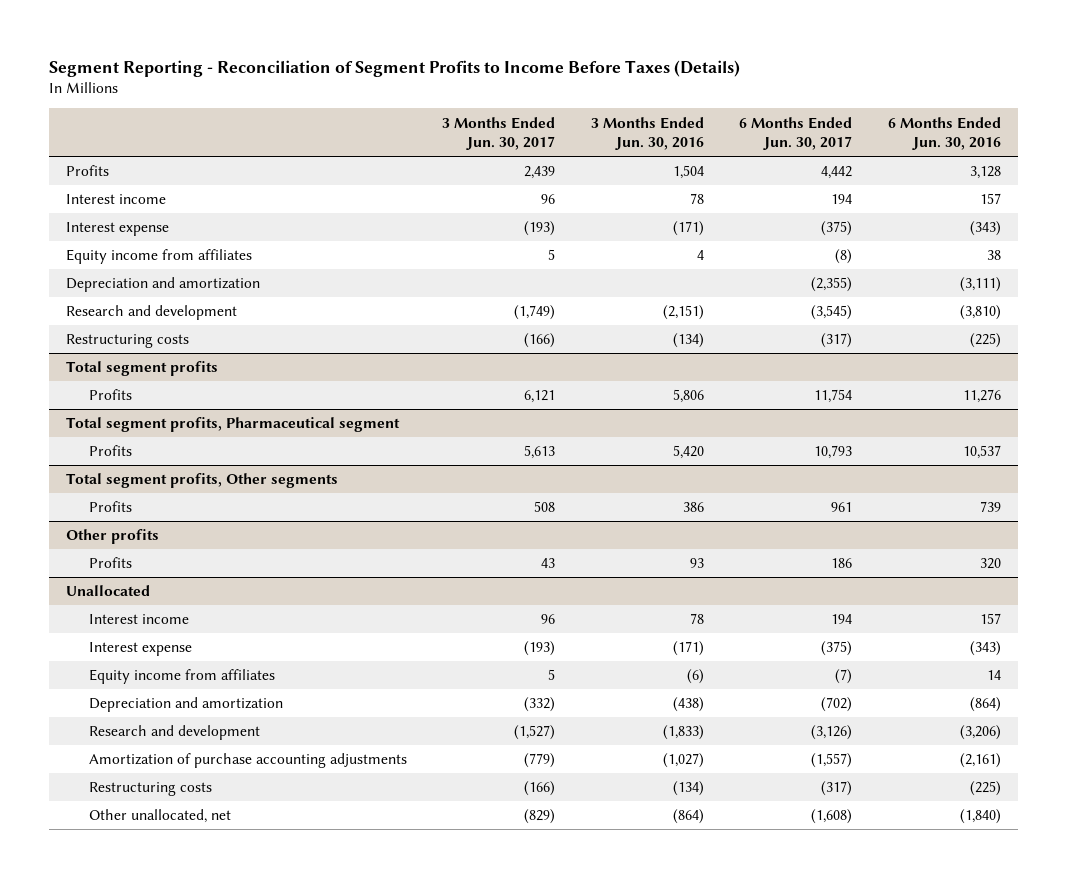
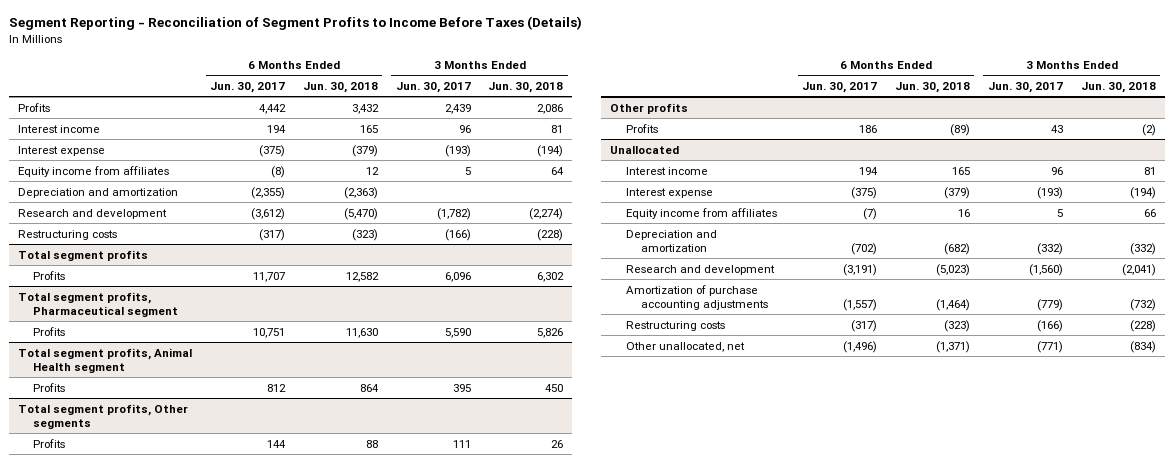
[590,116,704,151] 3 Months Ended Jun. 30, 2016 -> none
[887,116,1001,151] 6 Months Ended Jun. 30, 2016 -> none
none -> [302,82,378,94] Jun. 30, 2018
none -> [488,82,564,94] Jun. 30, 2018
[514,305,556,321] (1,749) -> [436,207,471,220] (1,782)
[811,305,853,321] (3,545) -> [251,207,286,220] (3,612)
[524,390,556,404] 6,121 -> [444,271,471,282] 6,096
[814,389,853,404] 11,754 -> [253,271,286,282] 11,707
[524,445,556,460] 5,613 -> [444,327,471,338] 5,590
[814,445,853,460] 10,793 -> [253,327,286,338] 10,751
none -> [18,347,193,374] Total segment profits, Animal Health segment
none -> [33,382,66,392] Profits
[534,501,556,513] 508 -> [452,439,471,448] 111
[831,502,853,513] 961 -> [267,439,287,448] 144
[514,725,556,741] (1,527) -> [1028,263,1063,276] (1,560)
[811,725,853,741] (3,126) -> [843,263,878,276] (3,191)
[524,809,556,825] (829) -> [1036,340,1063,353] (771)
[811,809,853,825] (1,608) -> [843,340,878,353] (1,496)

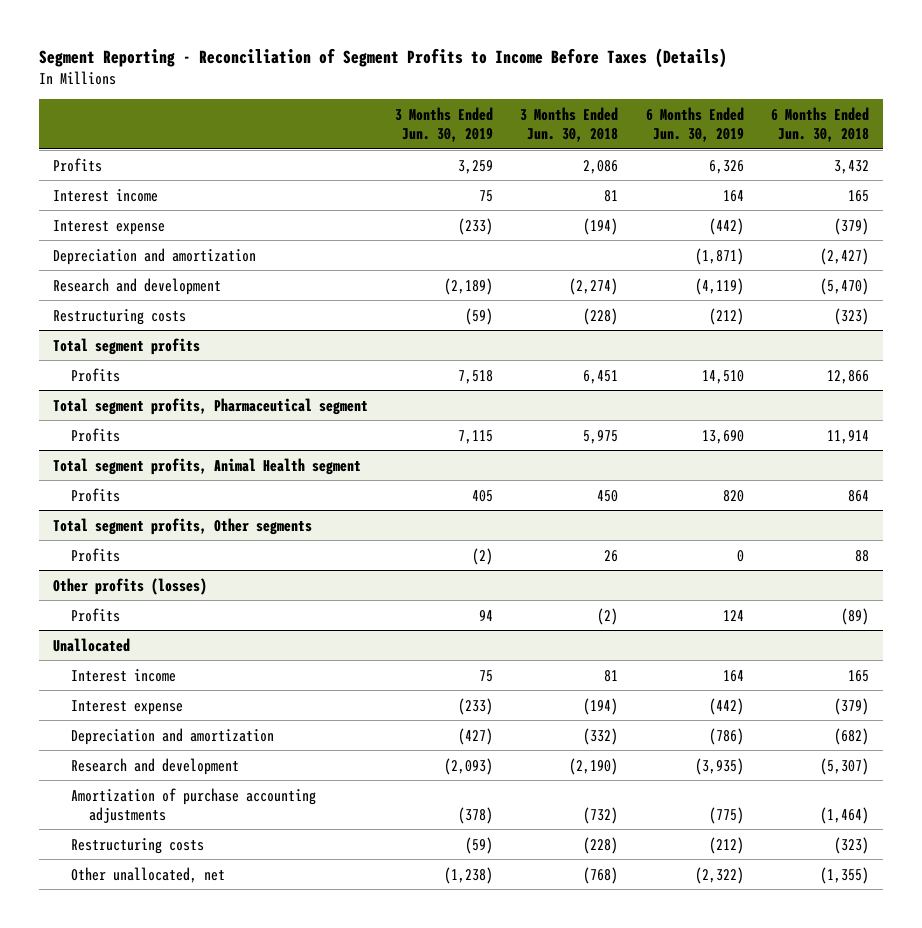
[210,82,286,94] Jun. 30, 2017 -> none
[395,82,471,94] Jun. 30, 2017 -> none
none -> [395,106,494,143] 3 Months Ended Jun. 30, 2019
none -> [645,106,744,143] 6 Months Ended Jun. 30, 2019
[18,165,170,177] Equity income from affiliates -> none
[343,186,378,199] (2,363) -> [819,247,869,265] (2,427)
[345,271,379,282] 12,582 -> [826,369,869,384] 12,866
[537,271,565,282] 6,302 -> [583,369,619,384] 6,451
[345,327,378,338] 11,630 -> [826,429,869,444] 11,914
[537,327,564,338] 5,826 -> [583,429,619,444] 5,975
[610,102,689,114] Other profits -> [53,577,208,595] Other profits (losses)
[625,207,777,219] Equity income from affiliates -> none
[936,263,971,276] (5,023) -> [819,757,869,775] (5,307)
[1121,263,1156,276] (2,041) -> [569,757,619,775] (2,190)
[936,340,971,353] (1,371) -> [819,866,869,884] (1,355)
[1129,340,1156,353] (834) -> [583,866,619,884] (768)

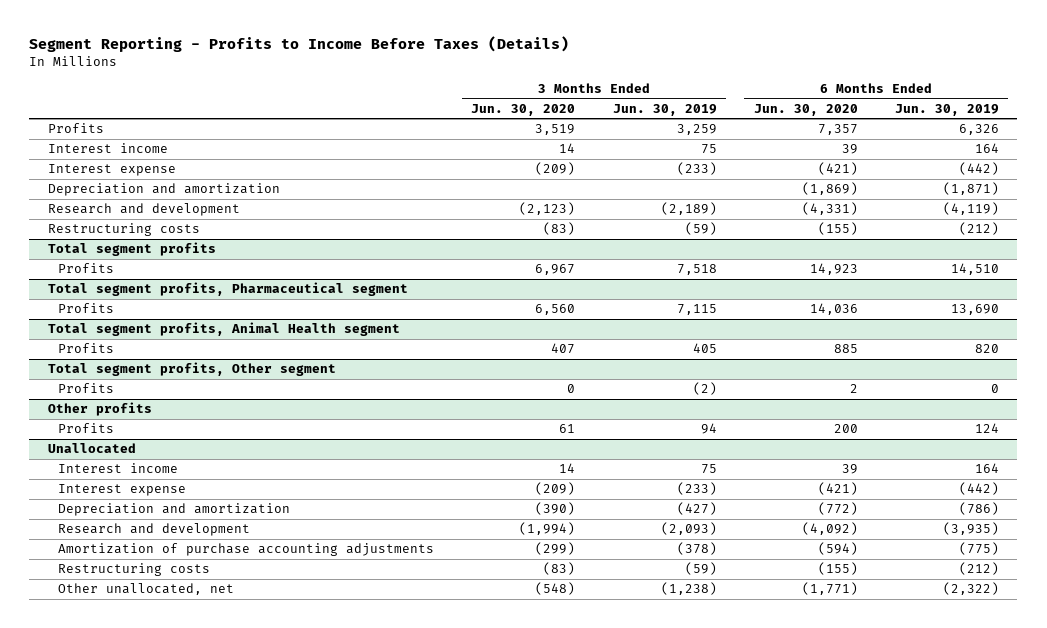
[39,48,728,69] Segment Reporting - Reconciliation of Segment Profits to Income Before Taxes (Details) -> [29,35,570,52] Segment Reporting - Profits to Income Before Taxes (Details)
[520,106,619,143] 3 Months Ended Jun. 30, 2018 -> none
[770,106,869,143] 6 Months Ended Jun. 30, 2018 -> none
none -> [471,103,576,116] Jun. 30, 2020
none -> [753,103,858,116] Jun. 30, 2020
[53,517,313,535] Total segment profits, Other segments -> [47,362,336,377] Total segment profits, Other segment
[53,577,208,595] Other profits (losses) -> [47,402,152,417] Other profits

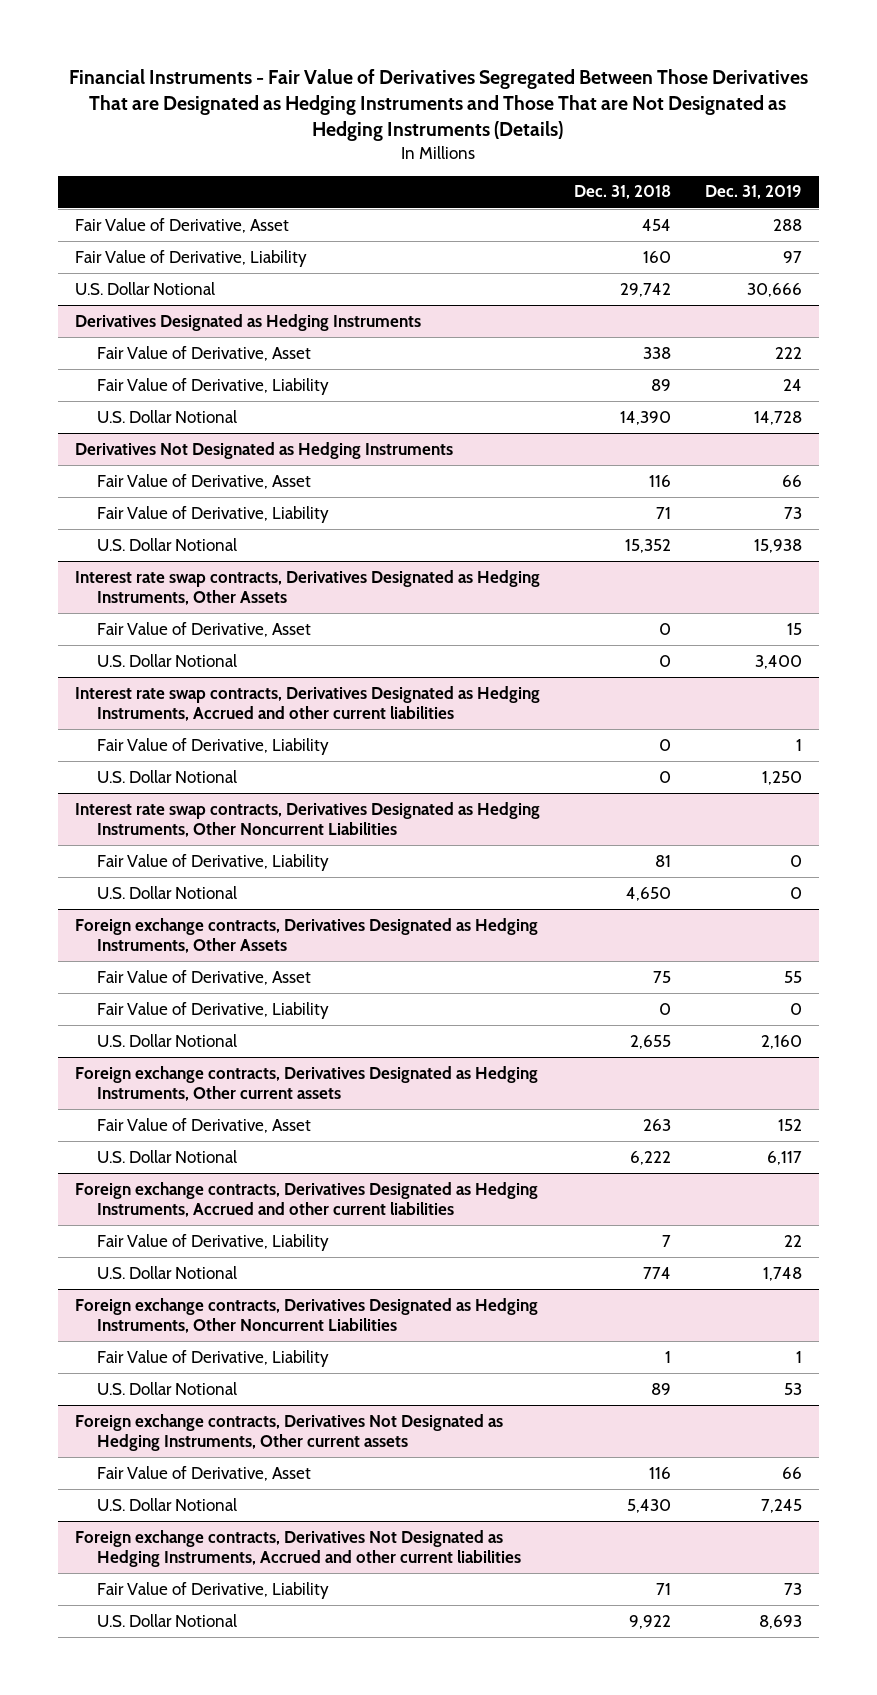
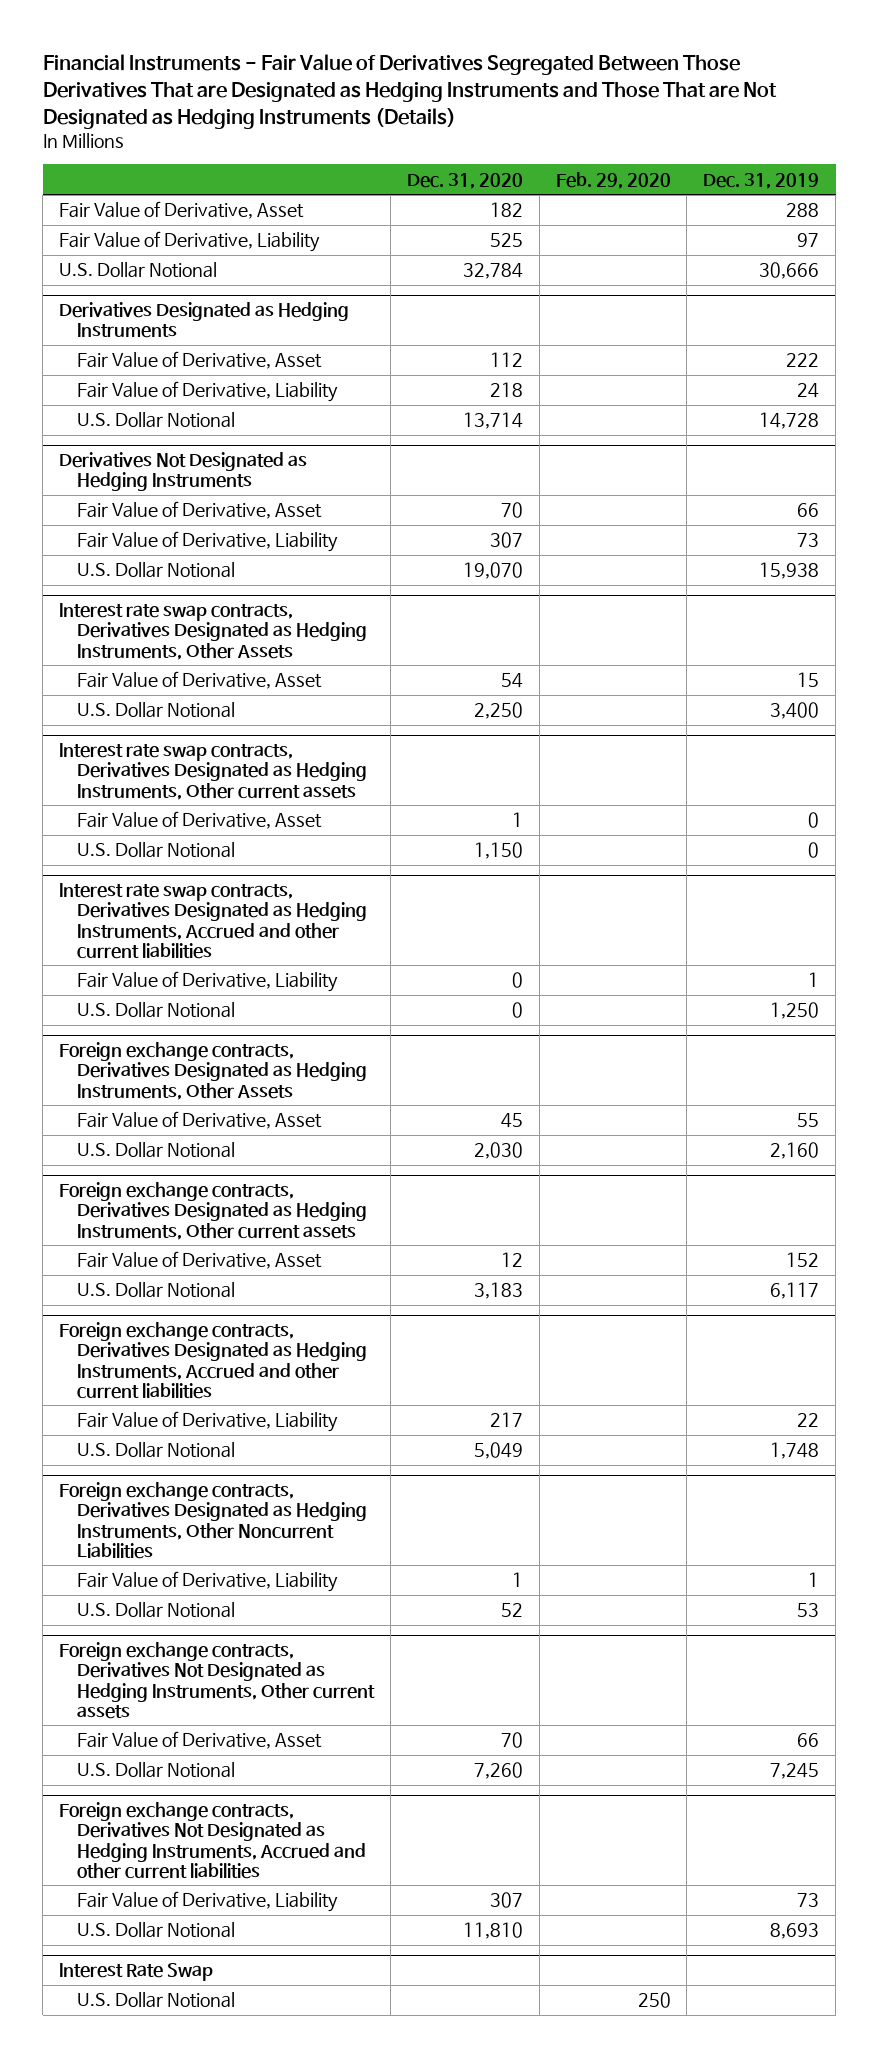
[573,185,671,200] Dec. 31, 2018 -> none
none -> [406,172,523,189] Dec. 31, 2020
none -> [555,171,671,189] Feb. 29, 2020
none -> [59,743,368,800] Interest rate swap contracts, Derivatives Designated as Hedging Instruments, Other current assets
none -> [77,811,323,830] Fair Value of Derivative, Asset
none -> [77,842,236,859] U.S. Dollar Notional
[74,801,540,838] Interest rate swap contracts, Derivatives Designated as Hedging Instruments, Other Noncurrent Liabilities -> none
[97,853,330,871] Fair Value of Derivative, Liability -> none
[97,885,238,899] U.S. Dollar Notional -> none
[97,1001,330,1019] Fair Value of Derivative, Liability -> none
none -> [59,1963,214,1982] Interest Rate Swap
none -> [77,1992,236,2009] U.S. Dollar Notional

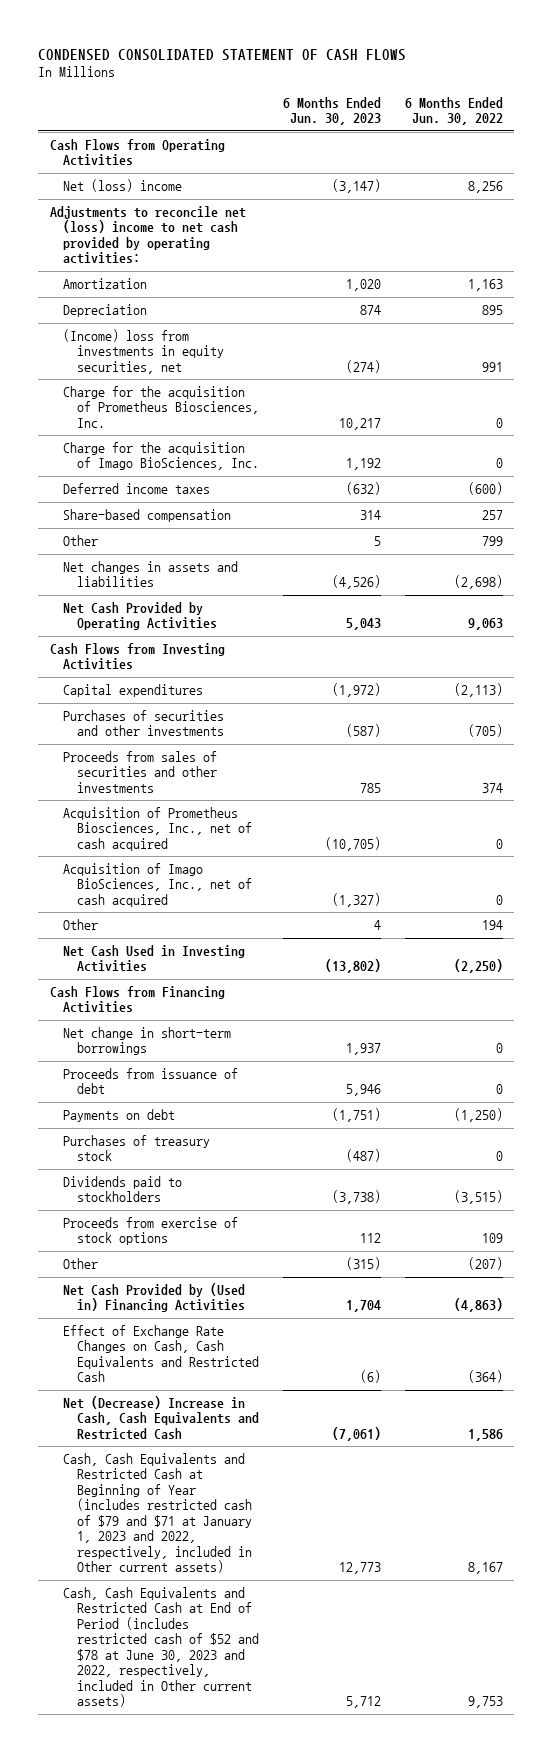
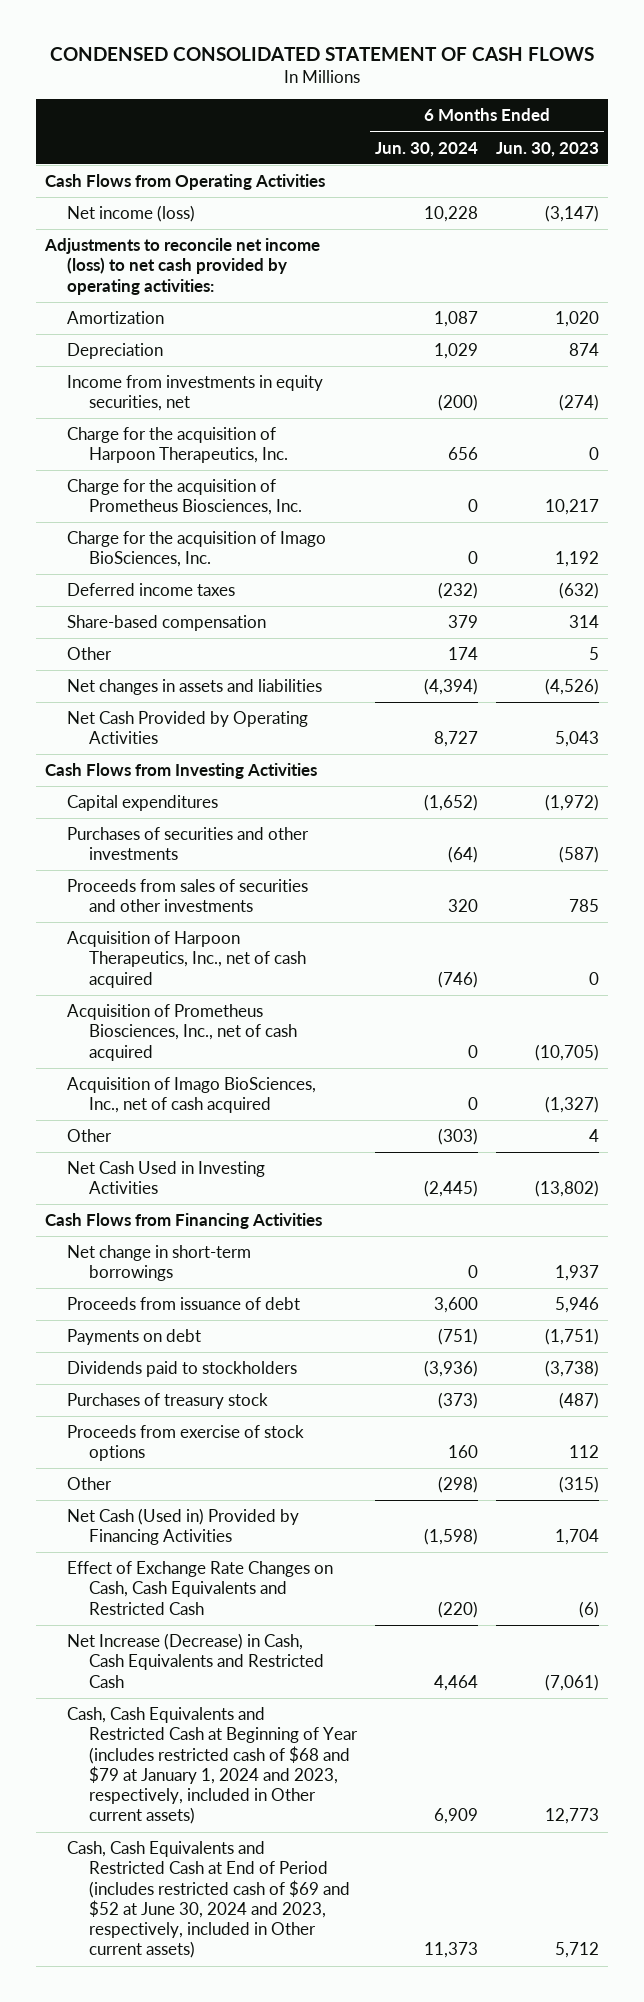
[404,96,503,126] 6 Months Ended Jun. 30, 2022 -> none
none -> [374,141,478,157] Jun. 30, 2024
[63,179,183,193] Net (loss) income -> [66,204,195,222] Net income (loss)
[49,206,246,265] Adjustments to reconcile net (loss) income to net cash provided by operating activities: -> [43,237,320,295] Adjustments to reconcile net income (loss) to net cash provided by operating activities:
[63,329,225,374] (Income) loss from investments in equity securities, net -> [66,374,323,412] Income from investments in equity securities, net
none -> [66,426,288,464] Charge for the acquisition of Harpoon Therapeutics, Inc.
none -> [66,930,306,988] Acquisition of Harpoon Therapeutics, Inc., net of cash acquired
[63,1135,211,1162] Purchases of treasury stock -> [66,1392,268,1409] Purchases of treasury stock
[63,1283,246,1313] Net Cash Provided by (Used in) Financing Activities -> [66,1507,299,1546] Net Cash (Used in) Provided by Financing Activities
[63,1396,260,1440] Net (Decrease) Increase in Cash, Cash Equivalents and Restricted Cash -> [66,1632,324,1688] Net Increase (Decrease) in Cash, Cash Equivalents and Restricted Cash
[63,1453,253,1574] Cash, Cash Equivalents and Restricted Cash at Beginning of Year (includes restricted cash of $79 and $71 at January 1, 2023 and 2022, respectively, included in Other current assets) -> [66,1706,358,1825] Cash, Cash Equivalents and Restricted Cash at Beginning of Year (includes restricted cash of $68 and $79 at January 1, 2024 and 2023, respectively, included in Other current assets)
[63,1587,260,1708] Cash, Cash Equivalents and Restricted Cash at End of Period (includes restricted cash of $52 and $78 at June 30, 2023 and 2022, respectively, included in Other current assets) -> [66,1840,350,1959] Cash, Cash Equivalents and Restricted Cash at End of Period (includes restricted cash of $69 and $52 at June 30, 2024 and 2023, respectively, included in Other current assets)

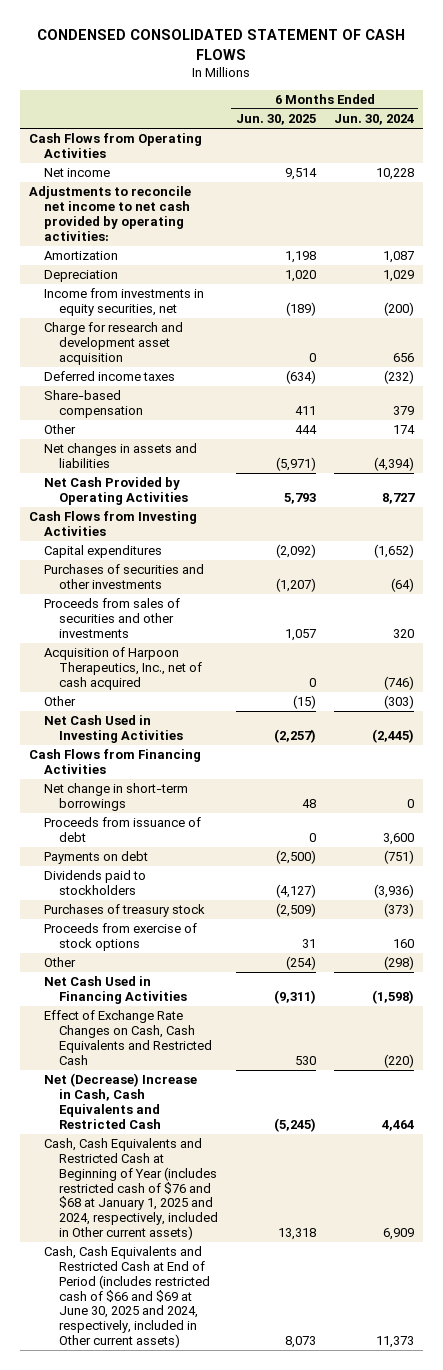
[496,141,600,157] Jun. 30, 2023 -> none
none -> [235,114,316,126] Jun. 30, 2025
[66,204,195,222] Net income (loss) -> [43,168,110,178] Net income
[43,237,320,295] Adjustments to reconcile net income (loss) to net cash provided by operating activities: -> [28,186,191,241] Adjustments to reconcile net income to net cash provided by operating activities:
[66,426,288,464] Charge for the acquisition of Harpoon Therapeutics, Inc. -> none
[66,478,302,516] Charge for the acquisition of Prometheus Biosciences, Inc. -> none
[66,530,326,568] Charge for the acquisition of Imago BioSciences, Inc. -> [43,322,183,365] Charge for research and development asset acquisition
[467,551,478,565] 0 -> [392,352,414,362] 656
[66,1003,297,1061] Acquisition of Prometheus Biosciences, Inc., net of cash acquired -> none
[66,1076,316,1114] Acquisition of Imago BioSciences, Inc., net of cash acquired -> none
[66,1507,299,1546] Net Cash (Used in) Provided by Financing Activities -> [43,976,187,1005] Net Cash Used in Financing Activities
[66,1632,324,1688] Net Increase (Decrease) in Cash, Cash Equivalents and Restricted Cash -> [43,1073,197,1129] Net (Decrease) Increase in Cash, Cash Equivalents and Restricted Cash
[66,1706,358,1825] Cash, Cash Equivalents and Restricted Cash at Beginning of Year (includes restricted cash of $68 and $79 at January 1, 2024 and 2023, respectively, included in Other current assets) -> [43,1138,218,1241] Cash, Cash Equivalents and Restricted Cash at Beginning of Year (includes restricted cash of $76 and $68 at January 1, 2025 and 2024, respectively, included in Other current assets)
[66,1840,350,1959] Cash, Cash Equivalents and Restricted Cash at End of Period (includes restricted cash of $69 and $52 at June 30, 2024 and 2023, respectively, included in Other current assets) -> [43,1246,210,1349] Cash, Cash Equivalents and Restricted Cash at End of Period (includes restricted cash of $66 and $69 at June 30, 2025 and 2024, respectively, included in Other current assets)

